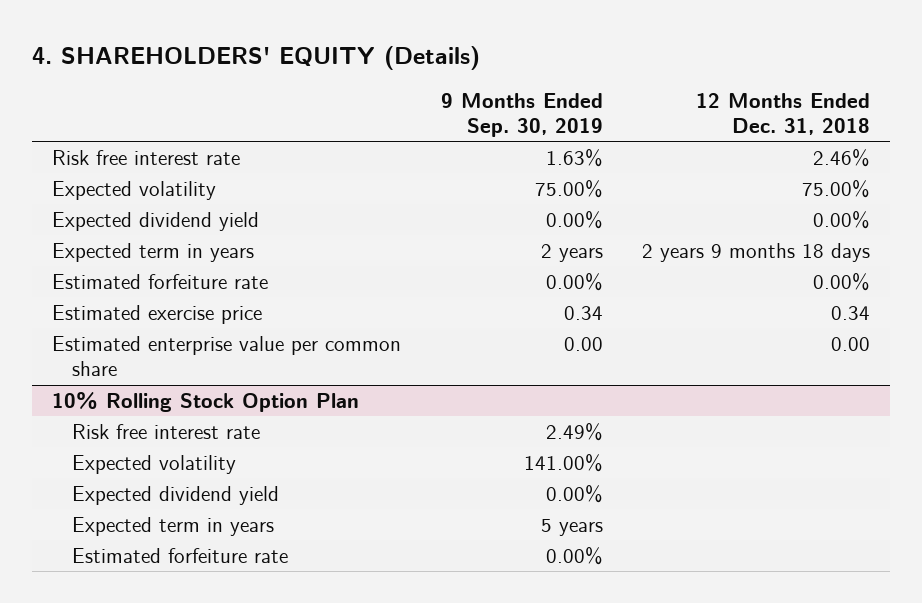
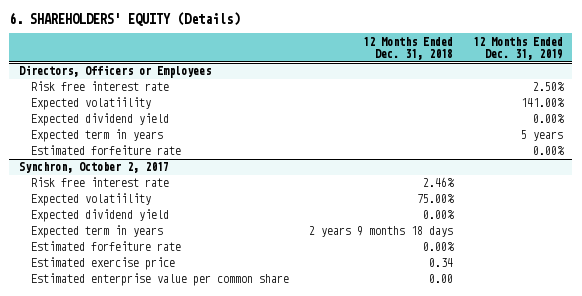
[32,46,481,71] 4. SHAREHOLDERS' EQUITY (Details) -> [9,12,241,27] 6. SHAREHOLDERS' EQUITY (Details)
[440,92,603,137] 9 Months Ended Sep. 30, 2019 -> none
none -> [472,36,563,60] 12 Months Ended Dec. 31, 2019
none -> [19,65,212,79] Directors, Officers or Employees
none -> [30,81,169,92] Risk free interest rate
none -> [30,97,151,111] Expected volatiility
none -> [30,113,169,127] Expected dividend yield
none -> [30,129,163,143] Expected term in years
none -> [30,145,181,156] Estimated forfeiture rate
none -> [19,162,170,174] Synchron, October 2, 2017
[52,180,217,200] Expected volatility -> [30,193,151,207] Expected volatiility
[52,391,360,412] 10% Rolling Stock Option Plan -> none
[72,423,261,439] Risk free interest rate -> none
[72,454,237,474] Expected volatility -> none
[72,485,280,505] Expected dividend yield -> none
[72,516,275,536] Expected term in years -> none
[72,547,289,563] Estimated forfeiture rate -> none

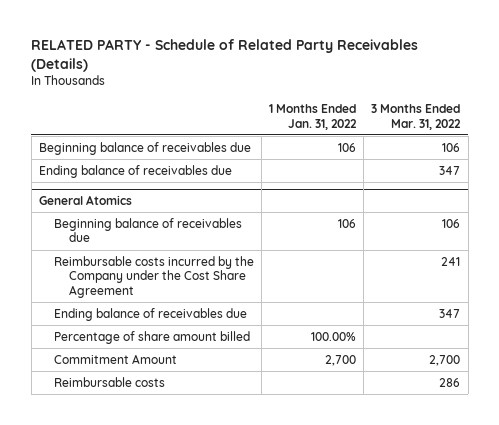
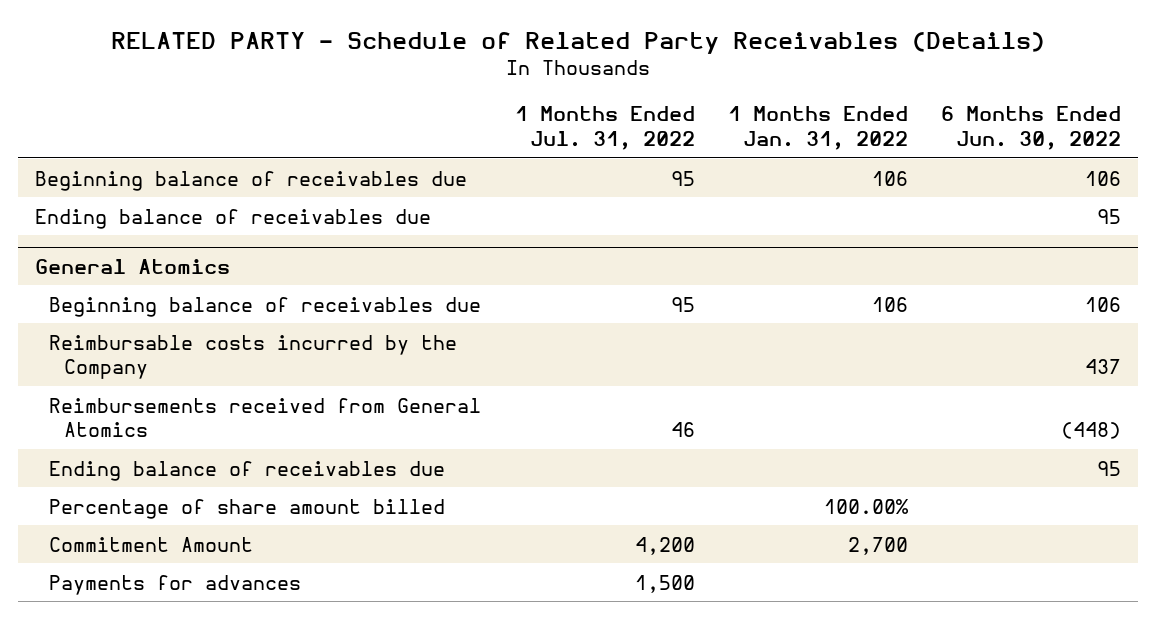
[371,103,462,130] 3 Months Ended Mar. 31, 2022 -> none
none -> [514,106,695,151] 1 Months Ended Jul. 31, 2022
none -> [940,106,1121,151] 6 Months Ended Jun. 30, 2022
[53,255,254,299] Reimbursable costs incurred by the Company under the Cost Share Agreement -> [49,334,458,380] Reimbursable costs incurred by the Company
none -> [49,397,482,438] Reimbursements received from General Atomics
[53,376,165,387] Reimbursable costs -> none
none -> [49,574,302,595] Payments for advances

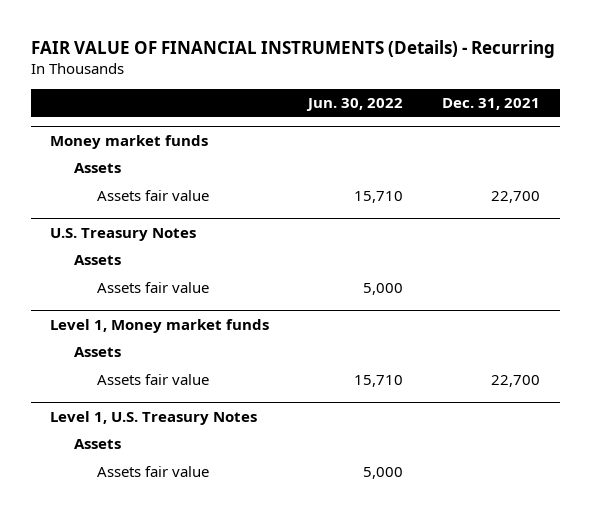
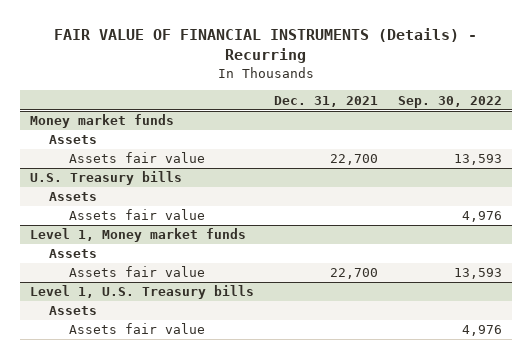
[306,98,404,112] Jun. 30, 2022 -> none
none -> [398,95,503,108] Sep. 30, 2022
[50,228,197,242] U.S. Treasury Notes -> [29,171,182,186] U.S. Treasury bills
[50,411,258,426] Level 1, U.S. Treasury Notes -> [29,285,254,300] Level 1, U.S. Treasury bills

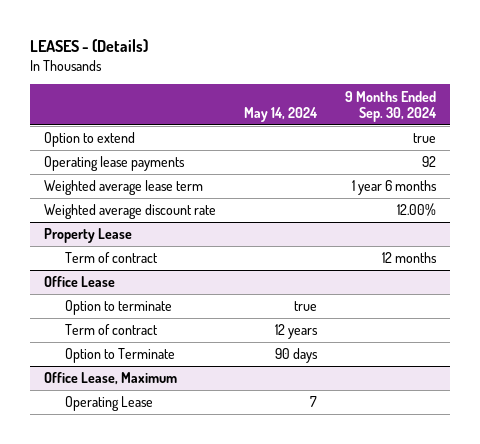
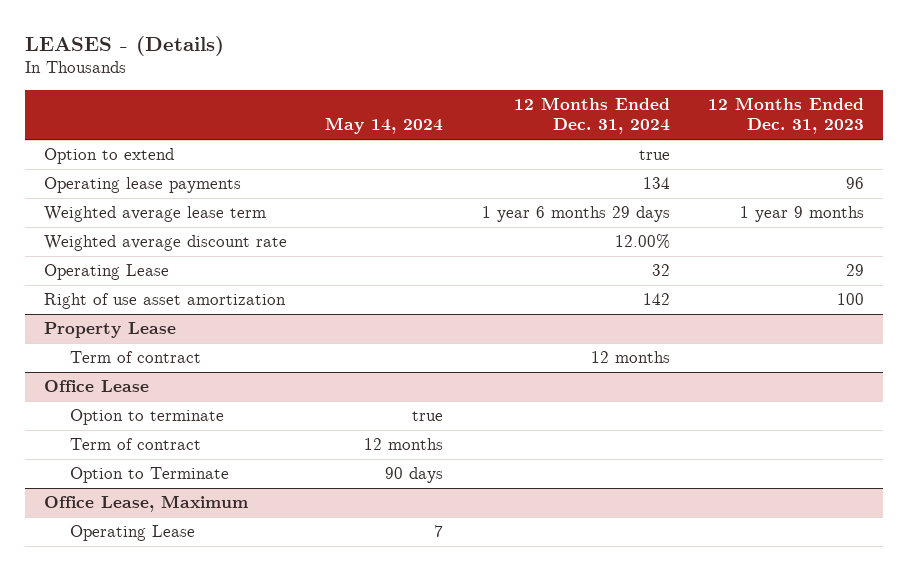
[344,90,437,122] 9 Months Ended Sep. 30, 2024 -> none
none -> [513,97,670,135] 12 Months Ended Dec. 31, 2024
none -> [708,97,865,135] 12 Months Ended Dec. 31, 2023
none -> [43,264,169,281] Operating Lease
none -> [43,293,286,310] Right of use asset amortization
[275,324,319,340] 12 years -> [364,438,444,451] 12 months

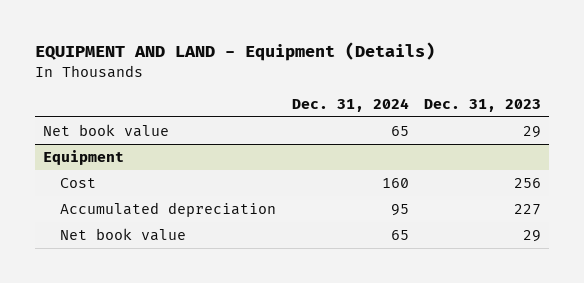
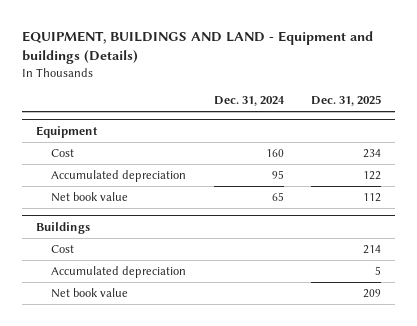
[34,42,435,62] EQUIPMENT AND LAND - Equipment (Details) -> [21,30,373,64] EQUIPMENT, BUILDINGS AND LAND - Equipment and buildings (Details)
[424,99,542,113] Dec. 31, 2023 -> none
none -> [311,95,382,107] Dec. 31, 2025
[42,123,169,137] Net book value -> none
none -> [35,221,90,234] Buildings
none -> [51,245,75,254] Cost
none -> [51,266,187,279] Accumulated depreciation
none -> [51,288,129,299] Net book value

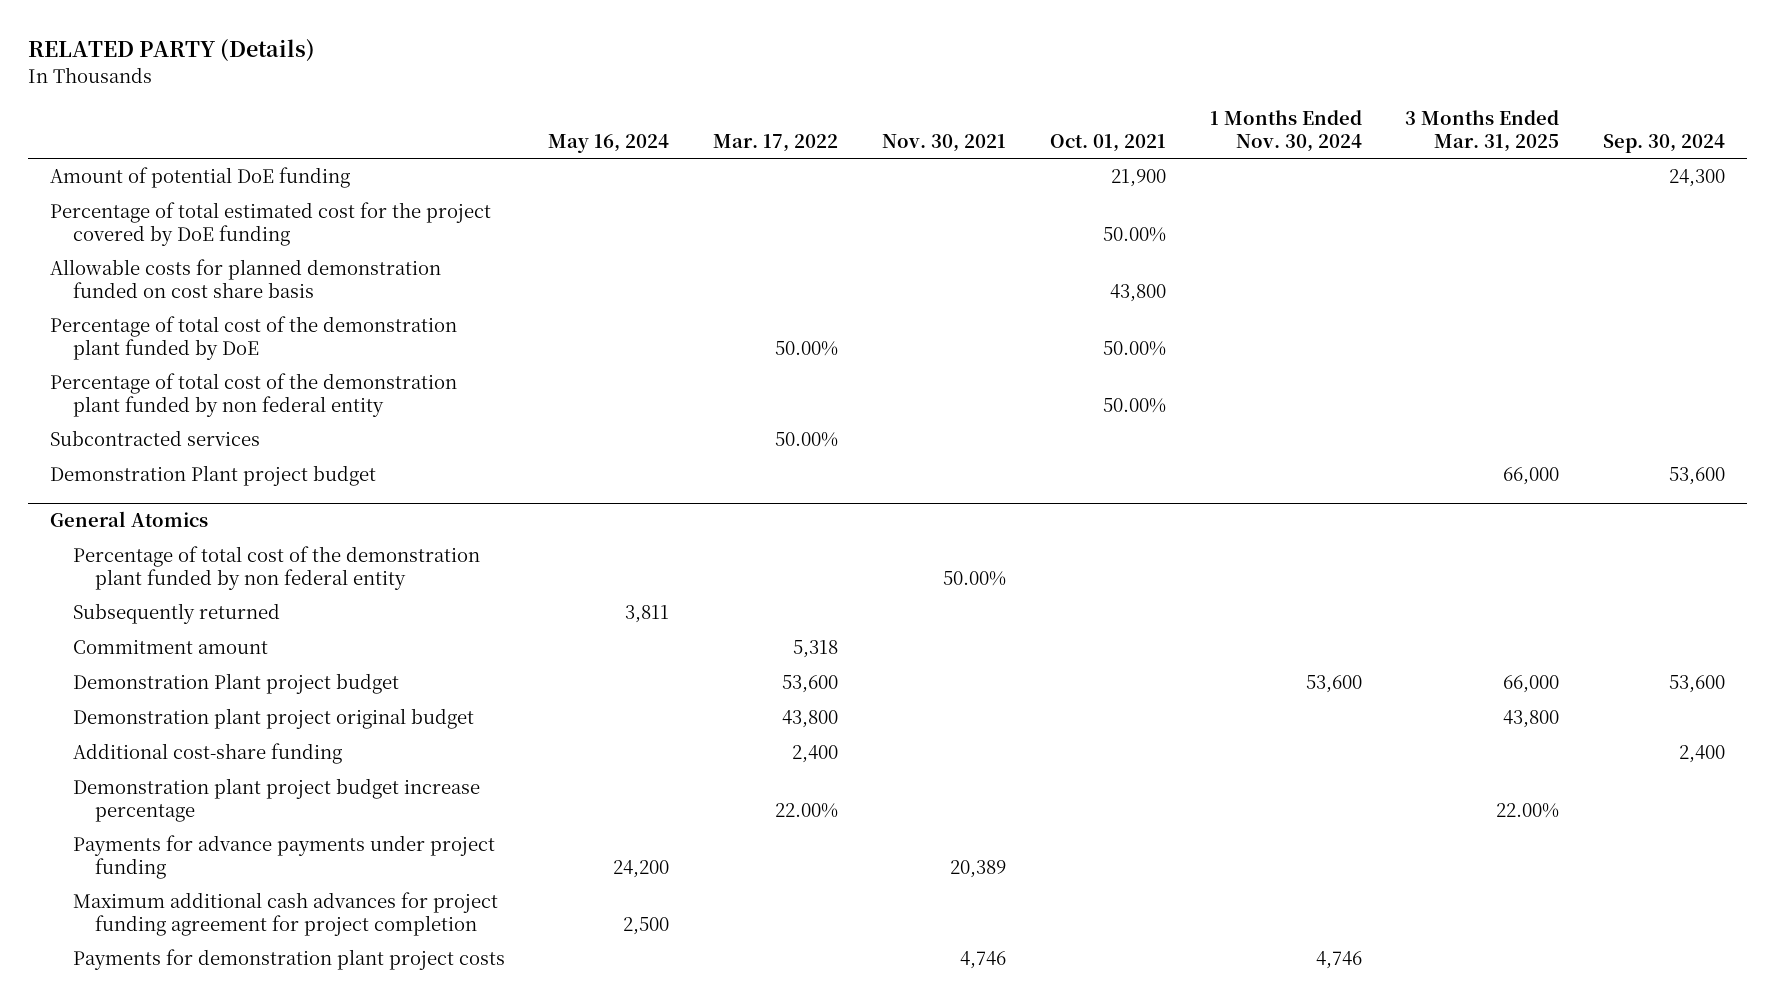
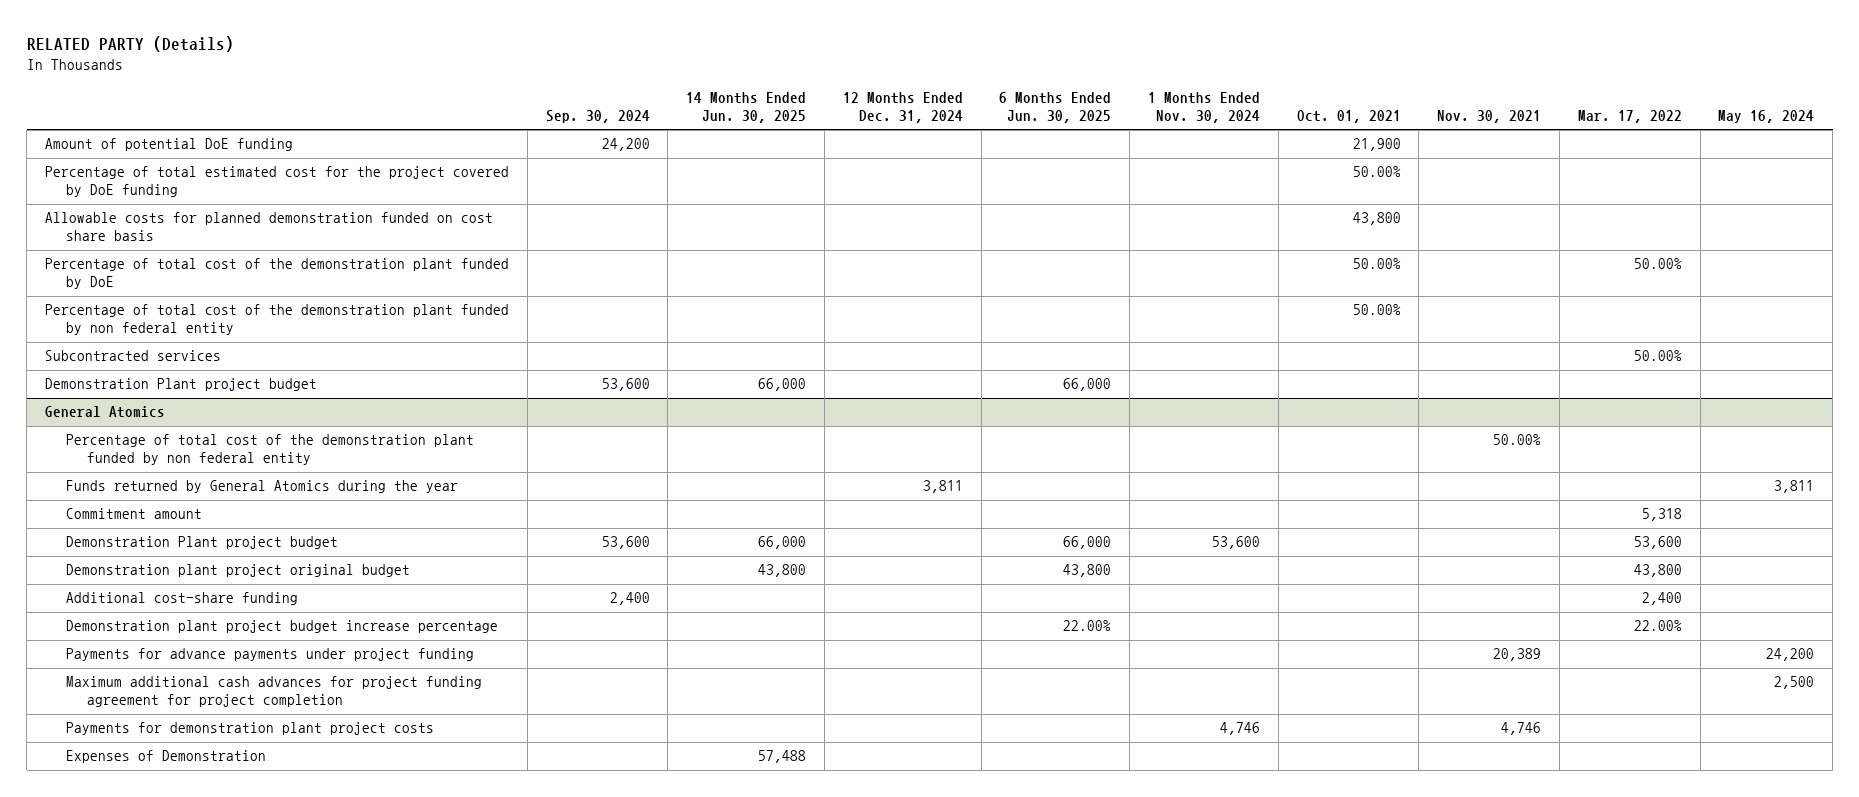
[1405,110,1560,152] 3 Months Ended Mar. 31, 2025 -> none
none -> [686,92,807,124] 14 Months Ended Jun. 30, 2025
none -> [842,92,963,124] 12 Months Ended Dec. 31, 2024
none -> [999,92,1112,124] 6 Months Ended Jun. 30, 2025
[1669,169,1726,188] 24,300 -> [601,138,650,152] 24,200
[72,603,280,625] Subsequently returned -> [66,480,459,494] Funds returned by General Atomics during the year
none -> [66,750,267,764] Expenses of Demonstration

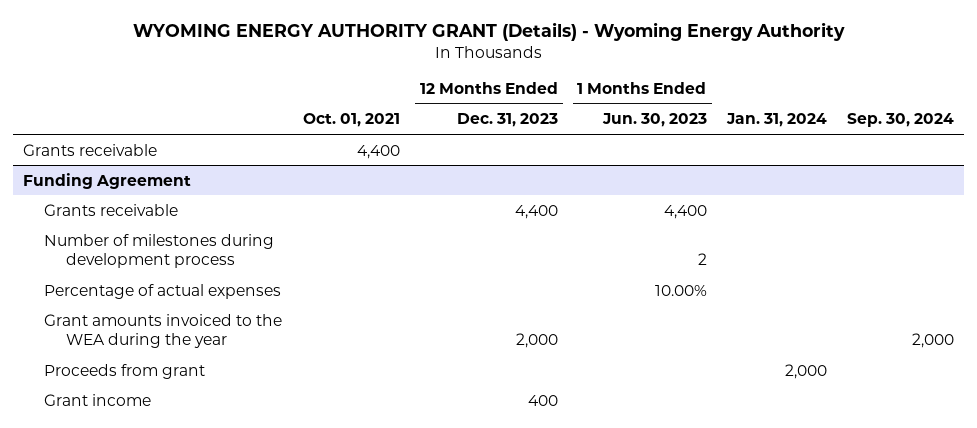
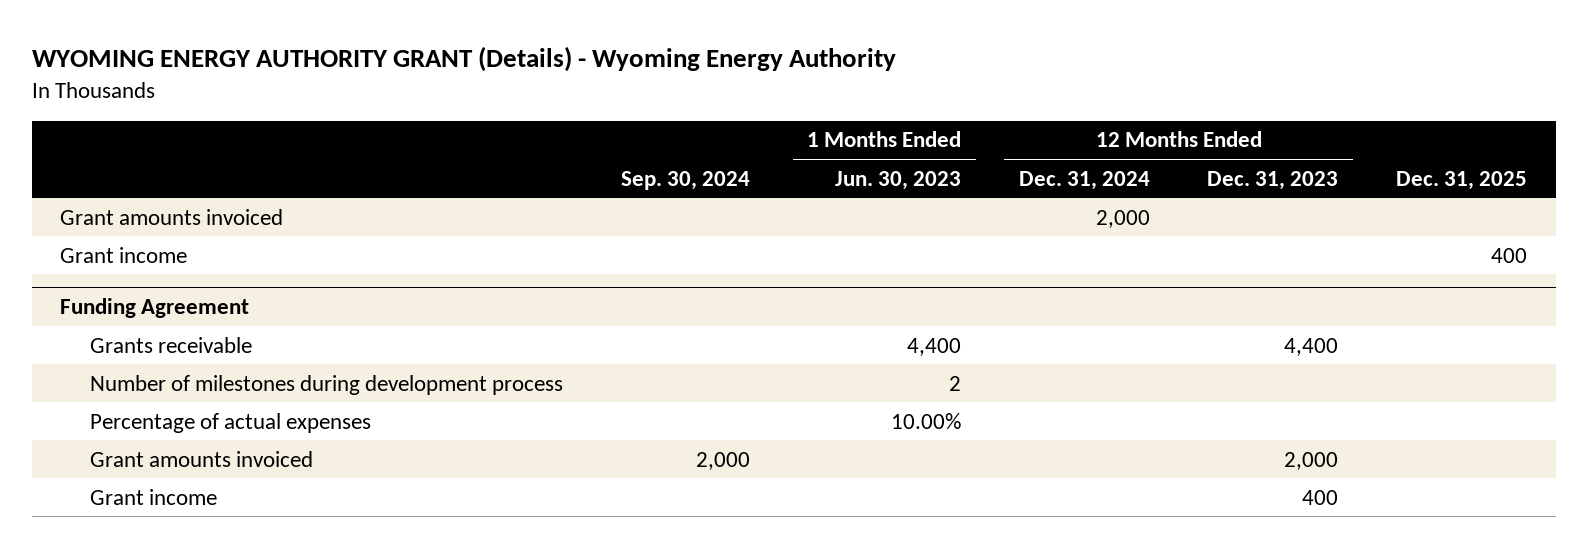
[302,113,400,128] Oct. 01, 2021 -> none
[726,113,828,128] Jan. 31, 2024 -> none
none -> [1018,170,1150,190] Dec. 31, 2024
none -> [1395,170,1527,190] Dec. 31, 2025
[23,143,158,156] Grants receivable -> none
none -> [60,208,284,225] Grant amounts invoiced
none -> [60,246,188,263] Grant income
[44,363,206,379] Proceeds from grant -> none
[44,313,283,349] Grant amounts invoiced to the WEA during the year -> [90,450,314,467] Grant amounts invoiced

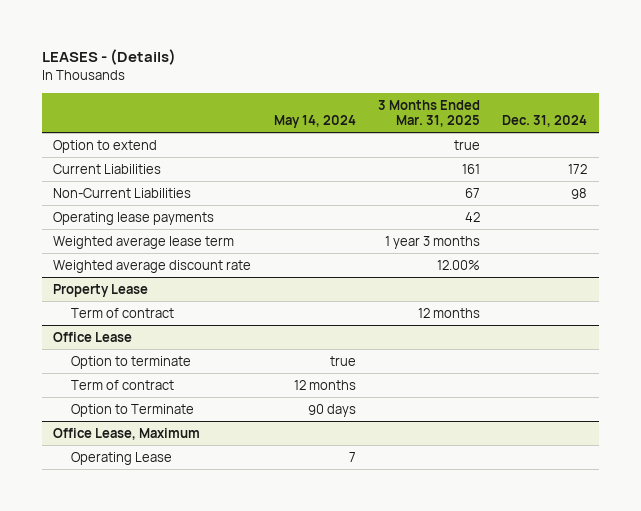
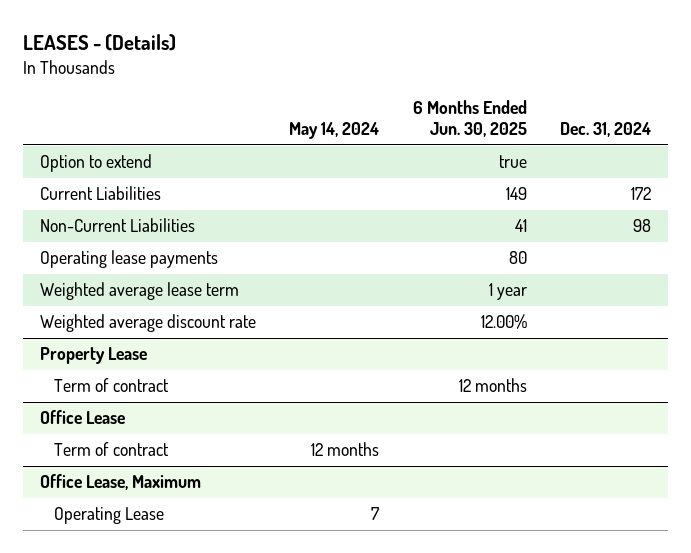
[377,99,480,128] 3 Months Ended Mar. 31, 2025 -> none
none -> [412,100,527,138] 6 Months Ended Jun. 30, 2025
[70,355,191,369] Option to terminate -> none
[70,403,194,417] Option to Terminate -> none

